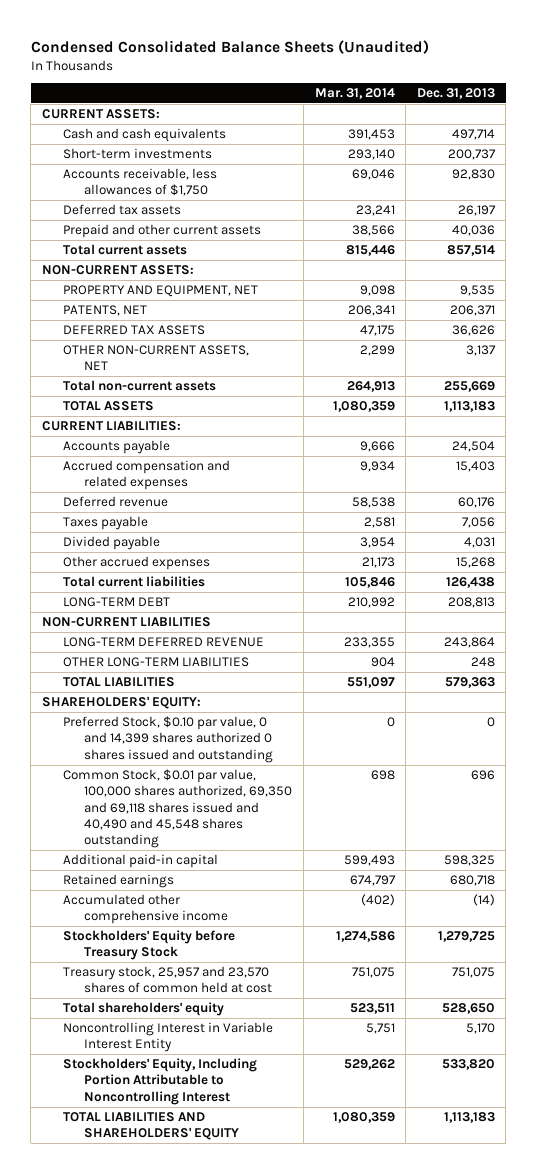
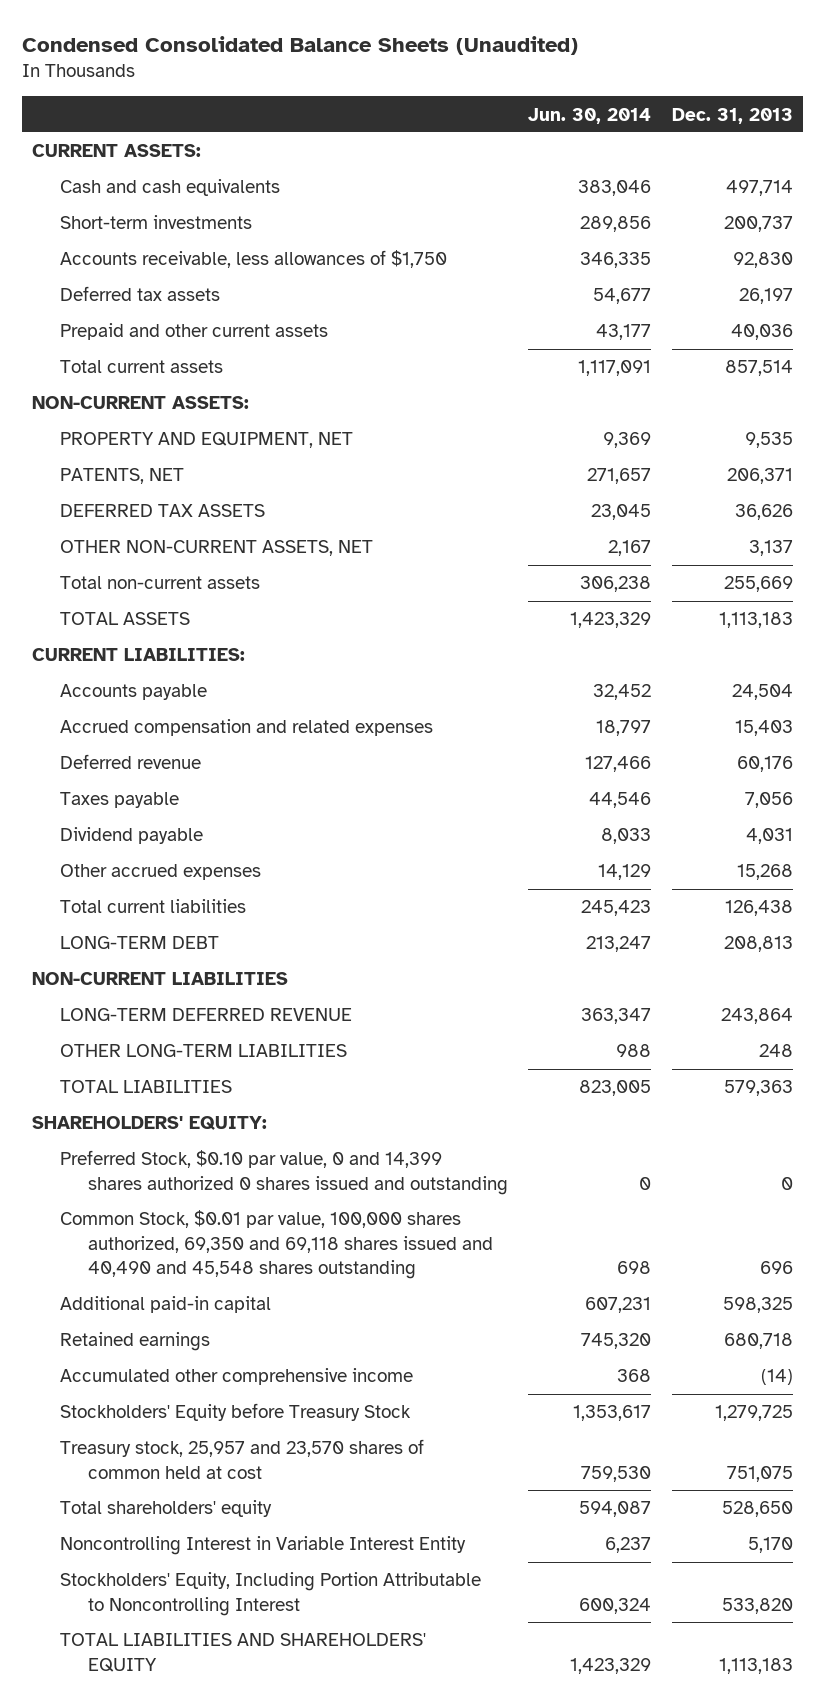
[314,87,395,99] Mar. 31, 2014 -> none
none -> [528,107,652,124] Jun. 30, 2014
[63,536,161,551] Divided payable -> [60,827,204,845] Dividend payable

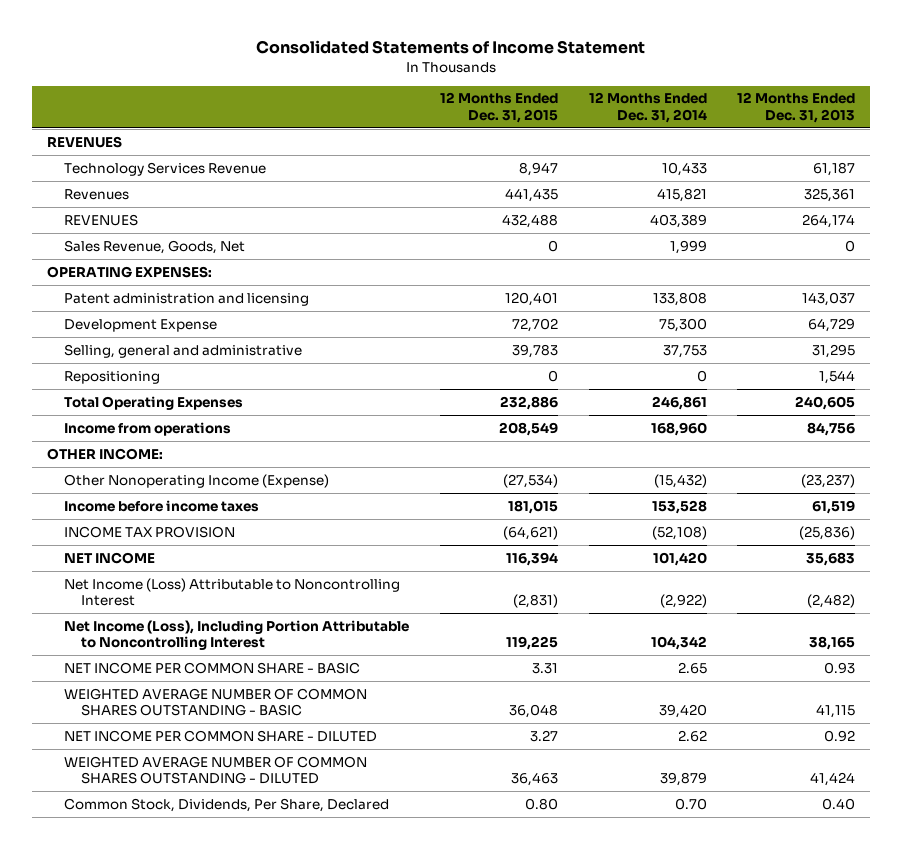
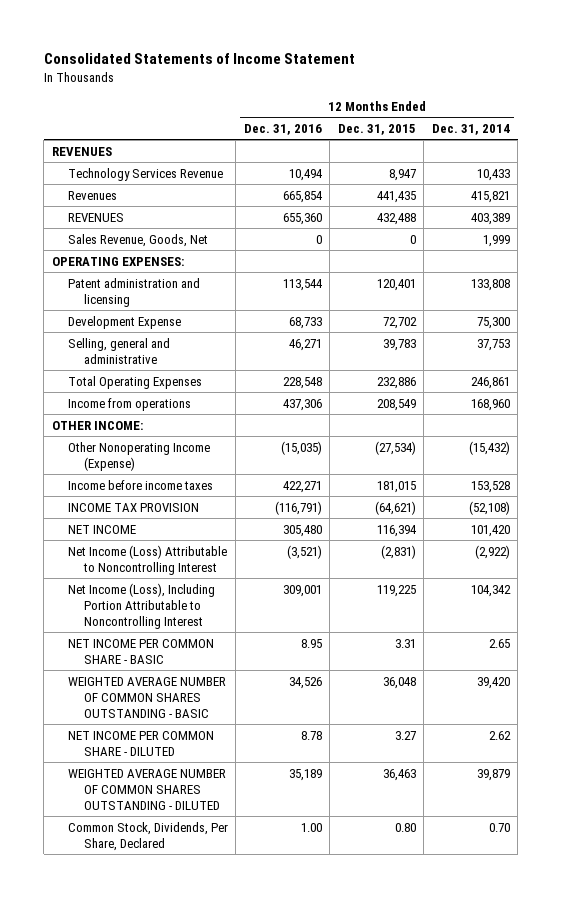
[737,92,856,123] 12 Months Ended Dec. 31, 2013 -> none
none -> [243,123,322,135] Dec. 31, 2016
[64,370,161,384] Repositioning -> none

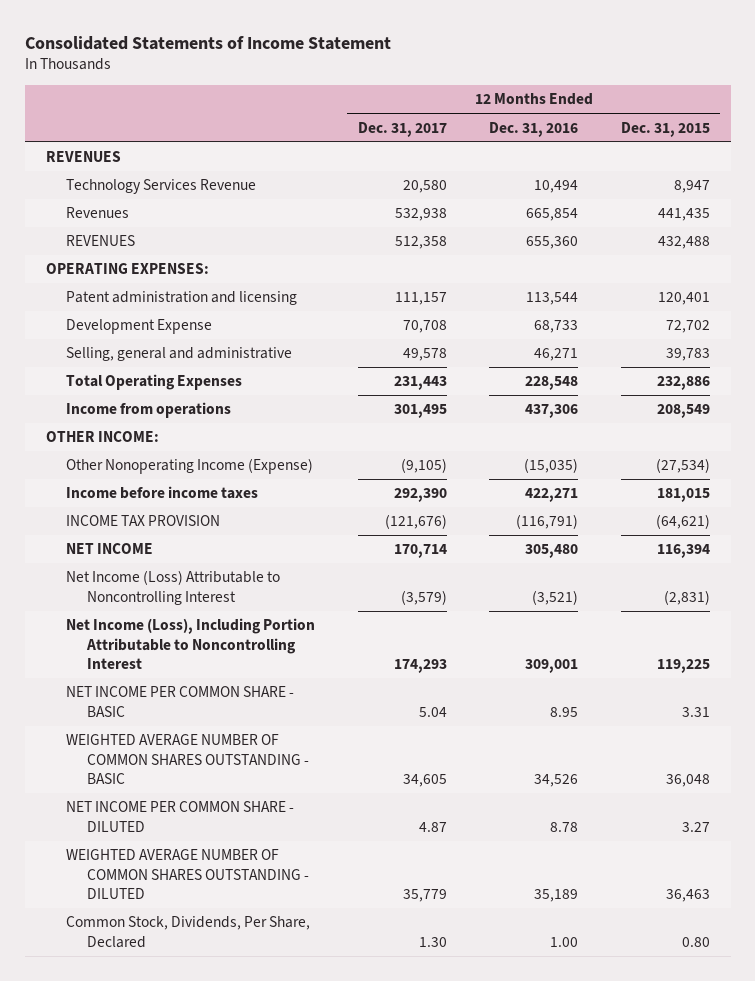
[431,123,510,135] Dec. 31, 2014 -> none
none -> [357,121,447,137] Dec. 31, 2017
[67,233,208,247] Sales Revenue, Goods, Net -> none

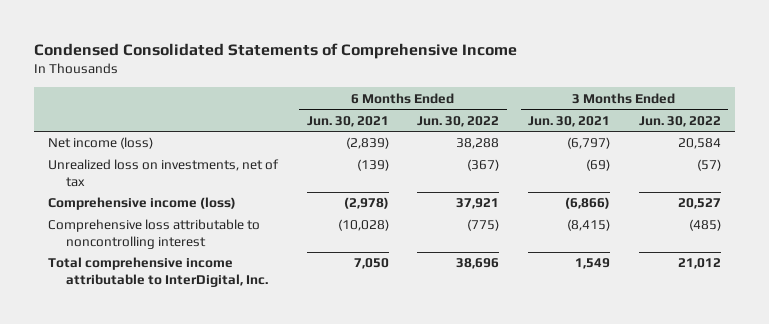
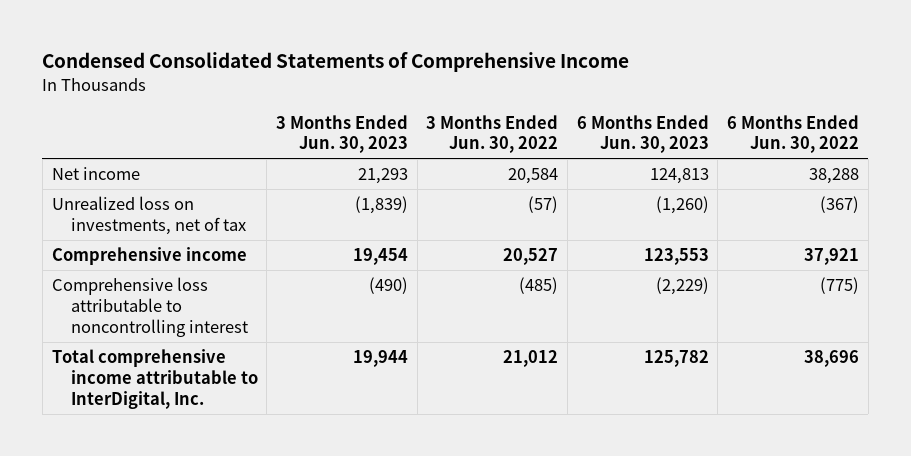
[306,115,389,127] Jun. 30, 2021 -> none
[528,115,611,127] Jun. 30, 2021 -> none
none -> [276,114,409,154] 3 Months Ended Jun. 30, 2023
none -> [576,114,709,154] 6 Months Ended Jun. 30, 2023
[47,137,153,150] Net income (loss) -> [51,167,140,181] Net income
[47,197,236,211] Comprehensive income (loss) -> [51,247,247,266] Comprehensive income

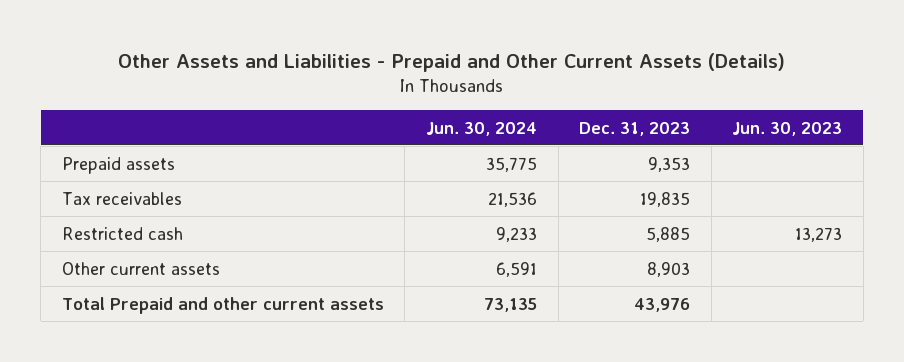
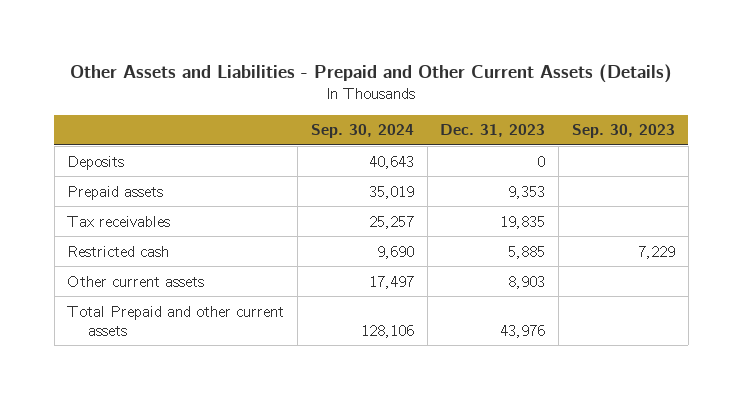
[425,121,537,136] Jun. 30, 2024 -> none
[732,121,843,136] Jun. 30, 2023 -> none
none -> [310,124,414,139] Sep. 30, 2024
none -> [571,124,675,139] Sep. 30, 2023
none -> [67,155,125,170] Deposits

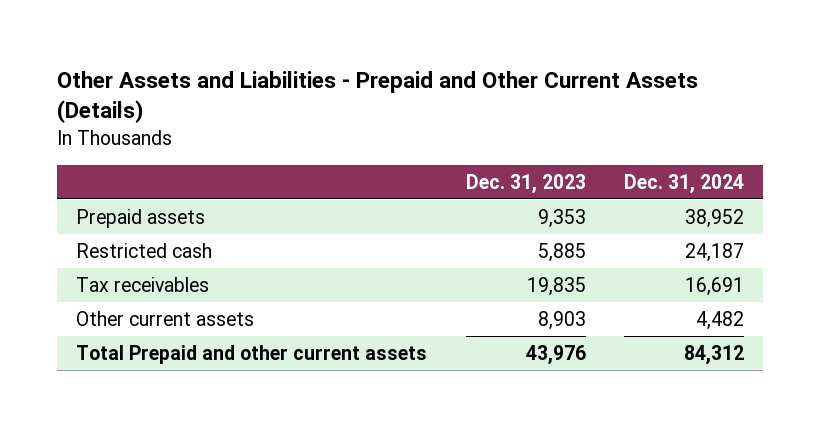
[310,124,414,139] Sep. 30, 2024 -> none
[571,124,675,139] Sep. 30, 2023 -> none
none -> [624,173,745,194] Dec. 31, 2024
[67,155,125,170] Deposits -> none
[67,215,171,227] Tax receivables -> [76,277,210,293] Tax receivables

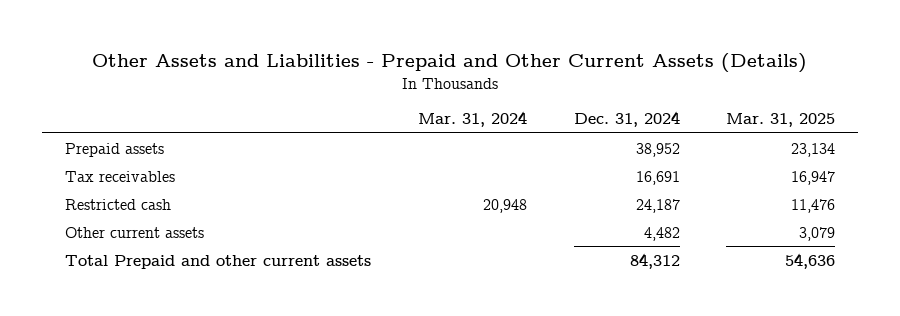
[465,173,586,194] Dec. 31, 2023 -> none
none -> [417,111,527,128] Mar. 31, 2024
none -> [726,113,836,128] Mar. 31, 2025
[76,243,213,259] Restricted cash -> [65,198,172,210] Restricted cash

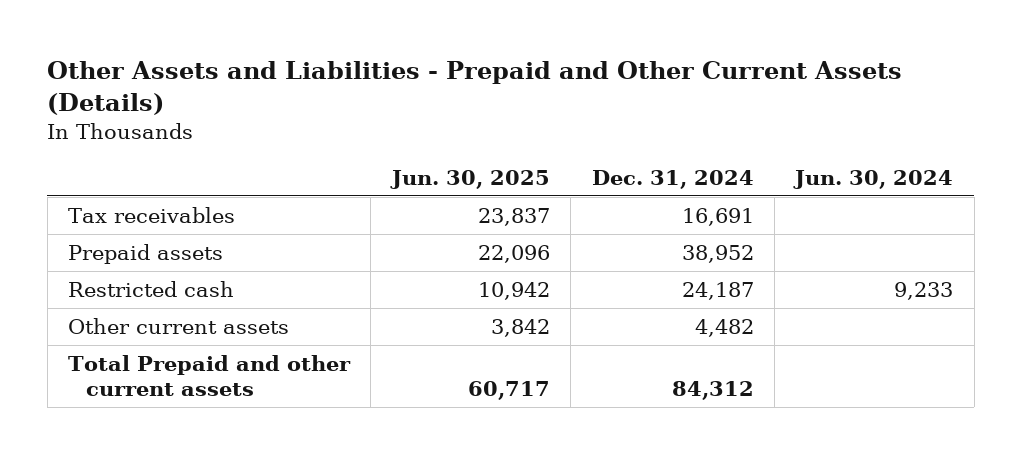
[417,111,527,128] Mar. 31, 2024 -> none
[726,113,836,128] Mar. 31, 2025 -> none
none -> [389,169,550,189] Jun. 30, 2025
none -> [793,169,954,189] Jun. 30, 2024
[65,142,165,157] Prepaid assets -> [68,243,224,264] Prepaid assets

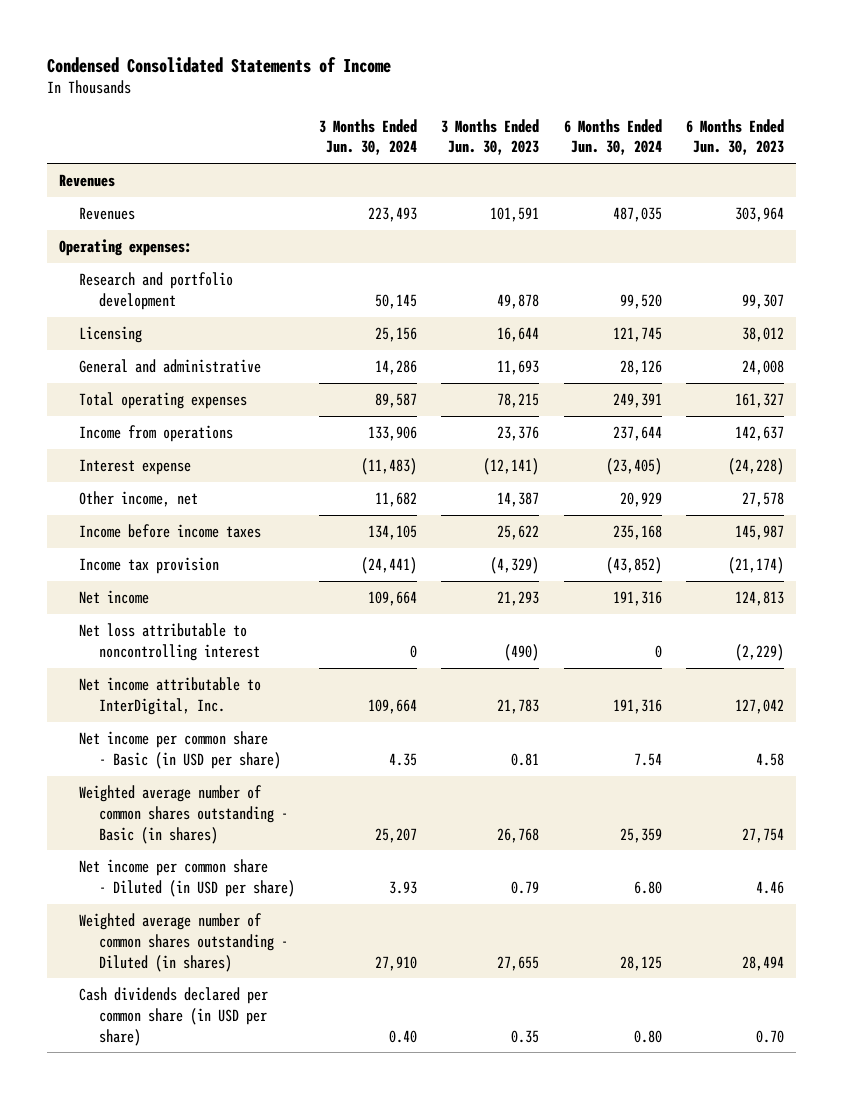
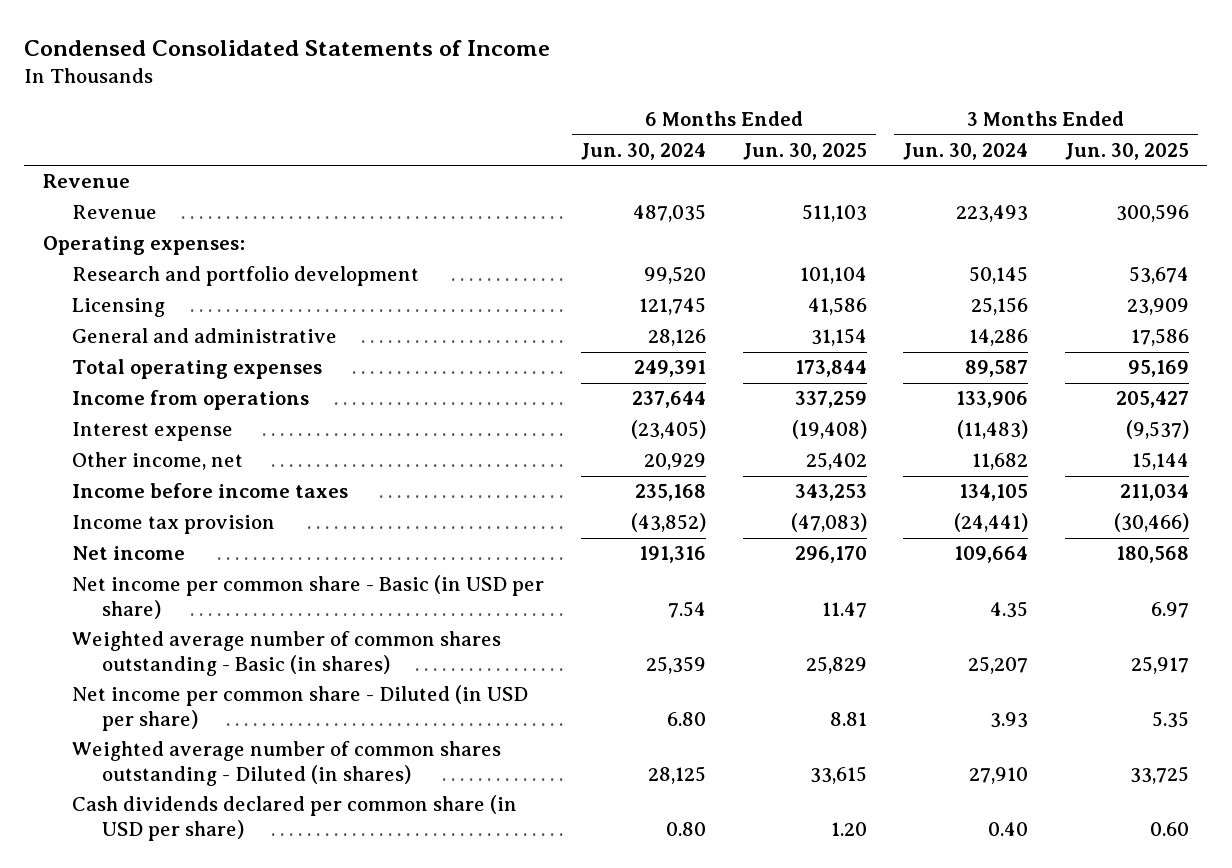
[441,118,540,156] 3 Months Ended Jun. 30, 2023 -> none
[686,118,785,156] 6 Months Ended Jun. 30, 2023 -> none
none -> [742,142,867,160] Jun. 30, 2025
none -> [1065,142,1190,160] Jun. 30, 2025
[58,174,115,188] Revenues -> [42,174,130,189] Revenue
[78,207,135,221] Revenues -> [72,205,158,220] Revenue
[78,623,260,661] Net loss attributable to noncontrolling interest -> none
[78,677,261,715] Net income attributable to InterDigital, Inc. -> none

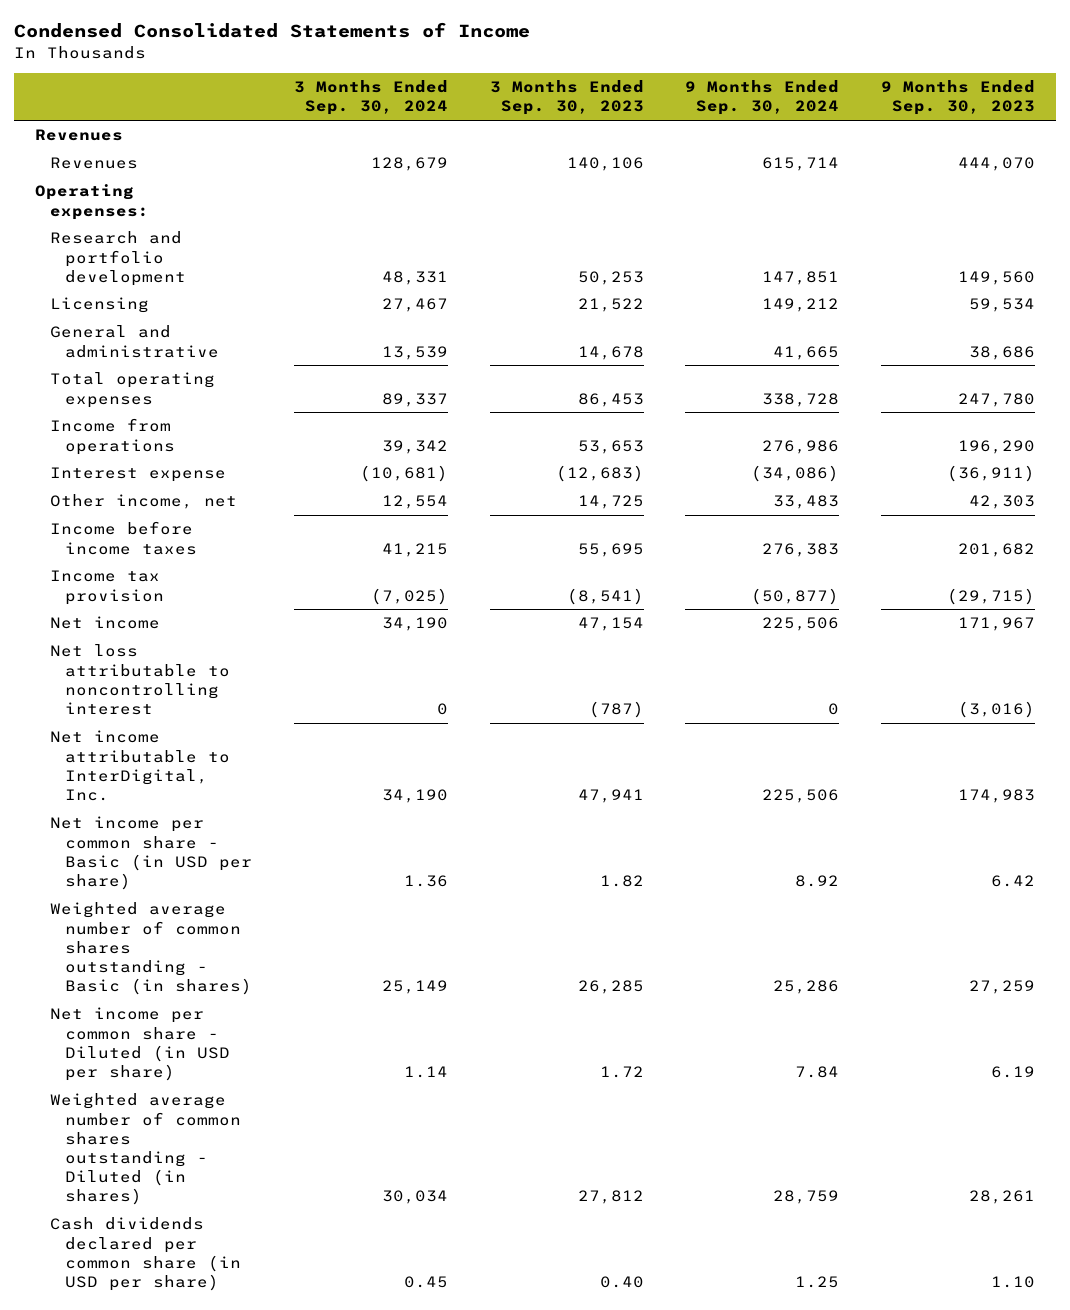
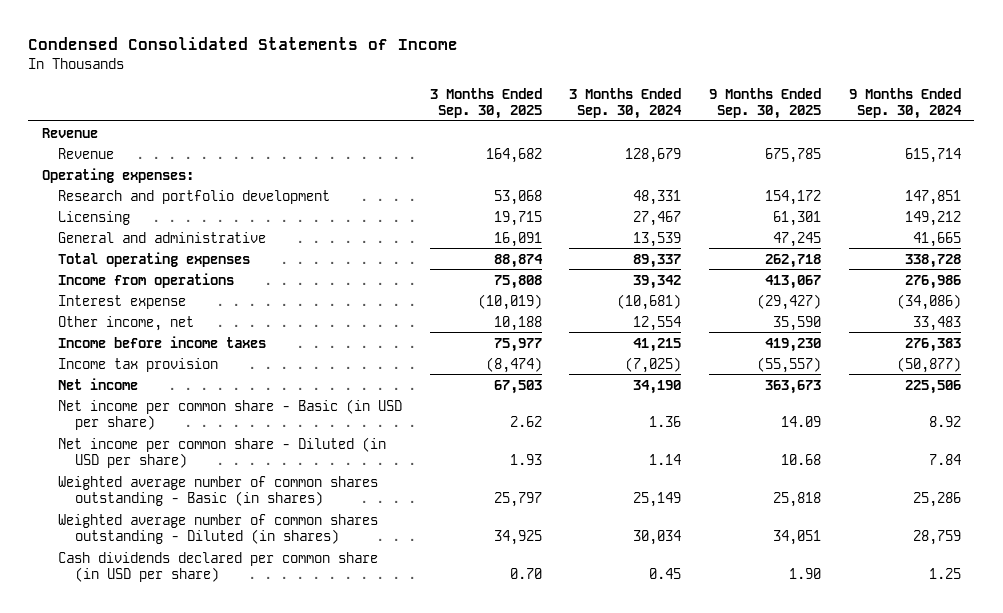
[489,80,644,116] 3 Months Ended Sep. 30, 2023 -> none
[880,80,1035,116] 9 Months Ended Sep. 30, 2023 -> none
none -> [429,87,542,120] 3 Months Ended Sep. 30, 2025
none -> [709,87,822,120] 9 Months Ended Sep. 30, 2025
[34,129,123,142] Revenues -> [41,127,98,138] Revenue
[50,157,139,170] Revenues -> [58,147,115,159] Revenue
[50,644,231,715] Net loss attributable to noncontrolling interest -> none
[50,730,231,801] Net income attributable to InterDigital, Inc. -> none
[50,902,253,995] Weighted average number of common shares outstanding - Basic (in shares) -> [58,475,379,507] Weighted average number of common shares outstanding - Basic (in shares)

